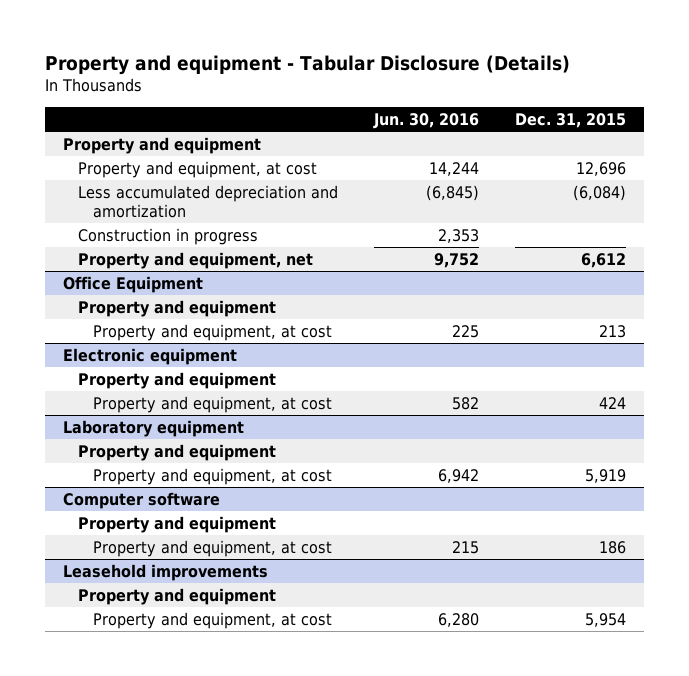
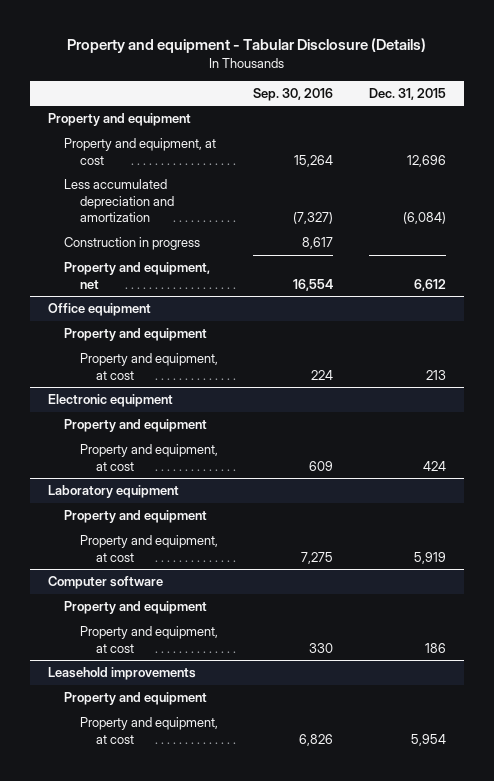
[372,113,479,130] Jun. 30, 2016 -> none
none -> [253,87,334,101] Sep. 30, 2016
[62,275,203,293] Office Equipment -> [48,303,152,317] Office equipment

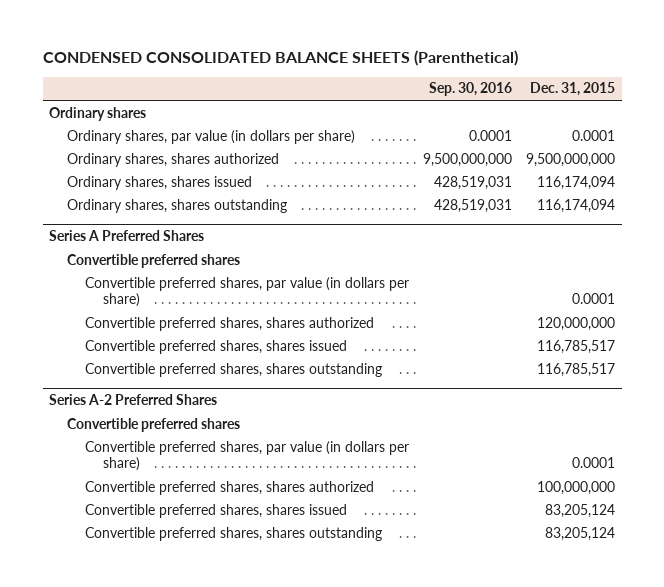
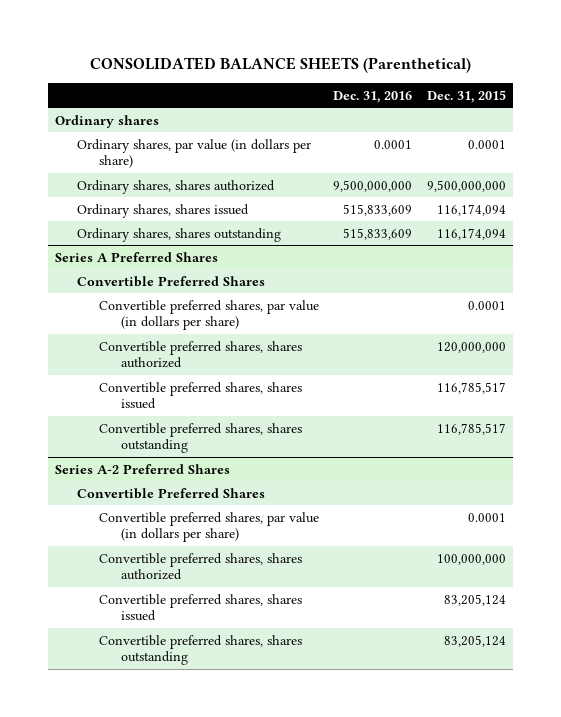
[42,50,518,67] CONDENSED CONSOLIDATED BALANCE SHEETS (Parenthetical) -> [89,57,471,74] CONSOLIDATED BALANCE SHEETS (Parenthetical)
[429,82,513,97] Sep. 30, 2016 -> none
none -> [333,90,413,103] Dec. 31, 2016
[67,253,241,268] Convertible preferred shares -> [77,275,266,287] Convertible Preferred Shares
[67,417,241,432] Convertible preferred shares -> [77,487,266,499] Convertible Preferred Shares

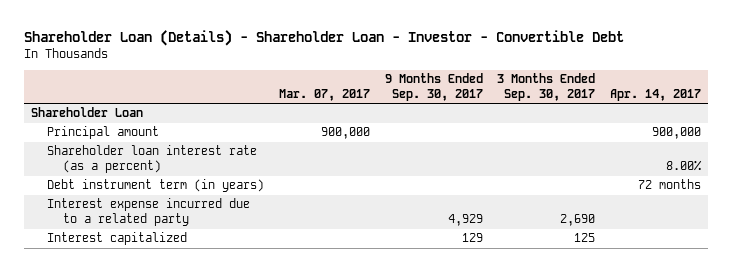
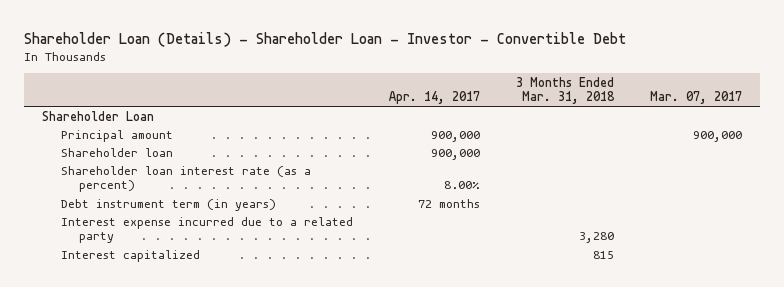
[384,72,483,101] 9 Months Ended Sep. 30, 2017 -> none
[497,72,596,101] 3 Months Ended Sep. 30, 2017 -> none
none -> [515,76,615,105] 3 Months Ended Mar. 31, 2018
none -> [60,147,173,157] Shareholder loan

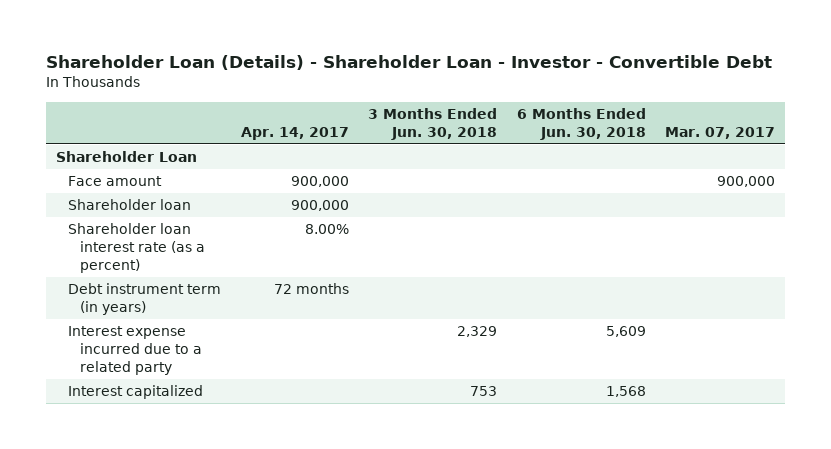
[515,76,615,105] 3 Months Ended Mar. 31, 2018 -> none
none -> [368,107,498,140] 3 Months Ended Jun. 30, 2018
none -> [516,107,646,140] 6 Months Ended Jun. 30, 2018
[60,129,173,142] Principal amount -> [68,176,163,187] Face amount

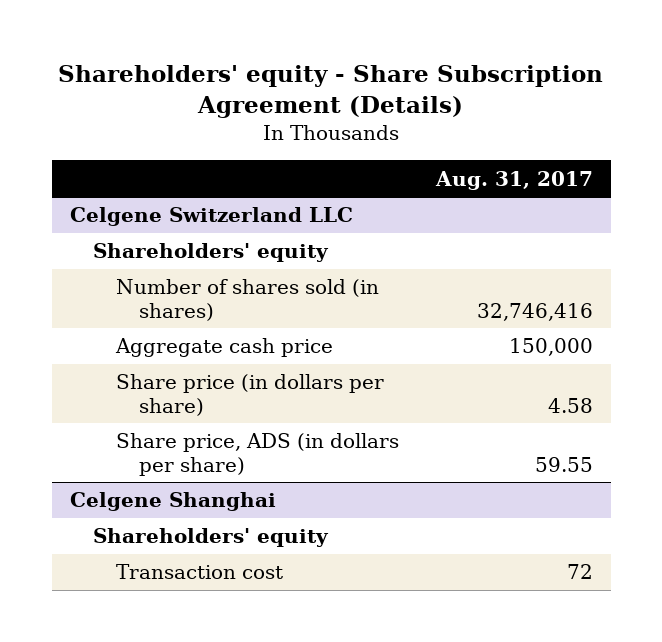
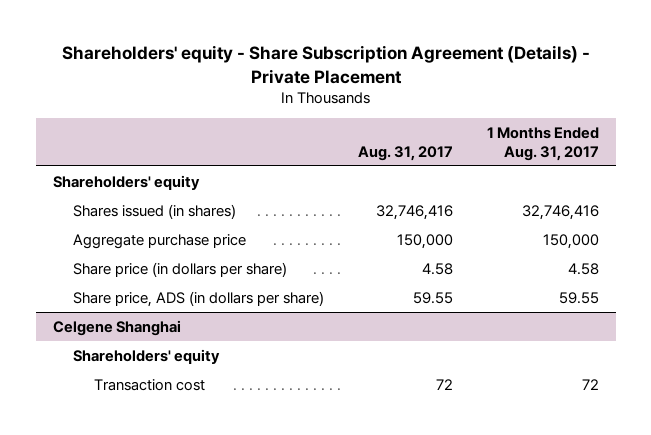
[58,65,604,119] Shareholders' equity - Share Subscription Agreement (Details) -> [61,45,590,84] Shareholders' equity - Share Subscription Agreement (Details) - Private Placement
none -> [486,126,599,161] 1 Months Ended Aug. 31, 2017
[69,207,353,227] Celgene Switzerland LLC -> none
[115,279,379,321] Number of shares sold (in shares) -> [73,203,237,219] Shares issued (in shares)
[114,338,333,358] Aggregate cash price -> [73,233,247,249] Aggregate purchase price

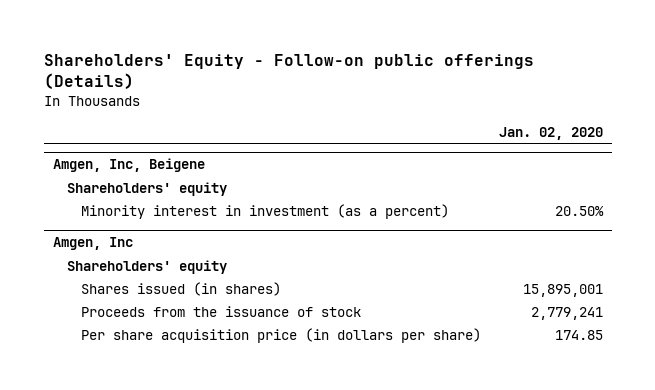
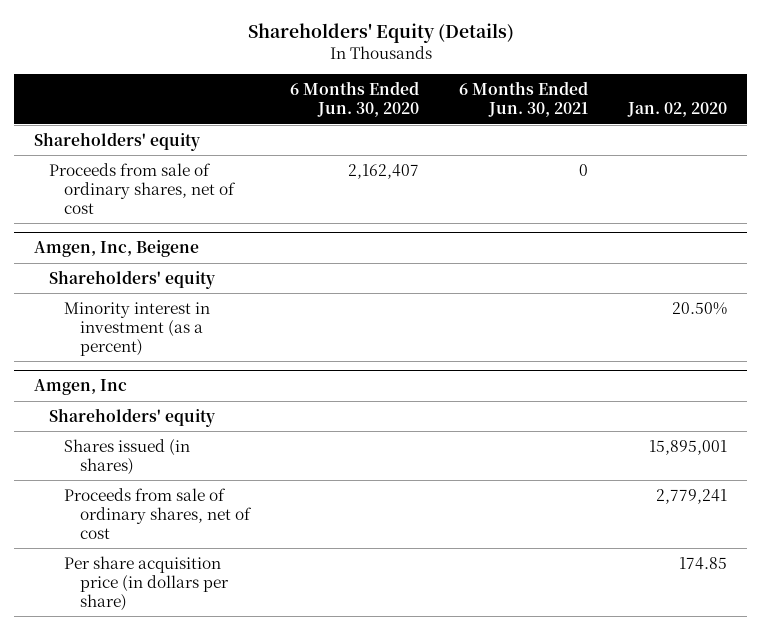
[43,53,534,90] Shareholders' Equity - Follow-on public offerings (Details) -> [247,23,514,44] Shareholders' Equity (Details)
none -> [289,81,419,117] 6 Months Ended Jun. 30, 2020
none -> [458,81,588,117] 6 Months Ended Jun. 30, 2021
none -> [34,131,201,151] Shareholders' equity
none -> [49,162,237,214] Proceeds from sale of ordinary shares, net of cost
[80,305,361,317] Proceeds from the issuance of stock -> [64,487,252,539] Proceeds from sale of ordinary shares, net of cost

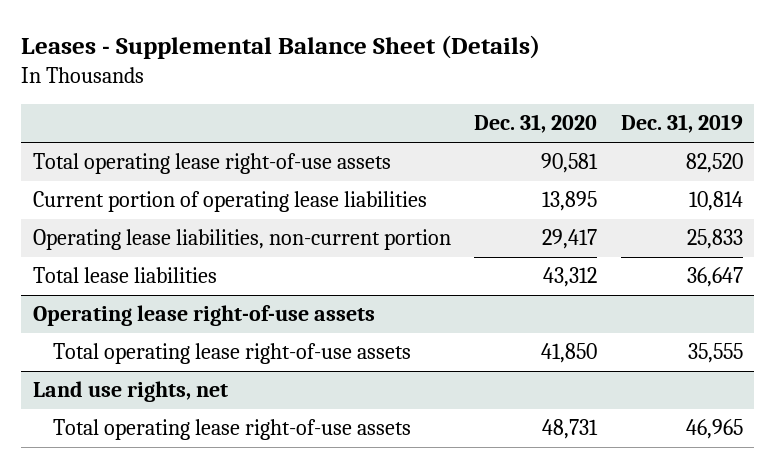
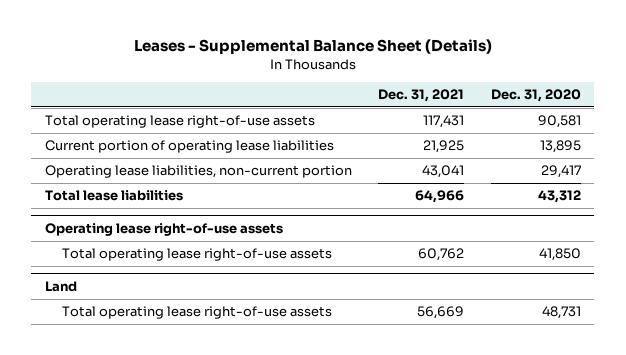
[620,114,743,134] Dec. 31, 2019 -> none
none -> [378,89,465,103] Dec. 31, 2021
[32,381,228,403] Land use rights, net -> [44,281,77,293] Land

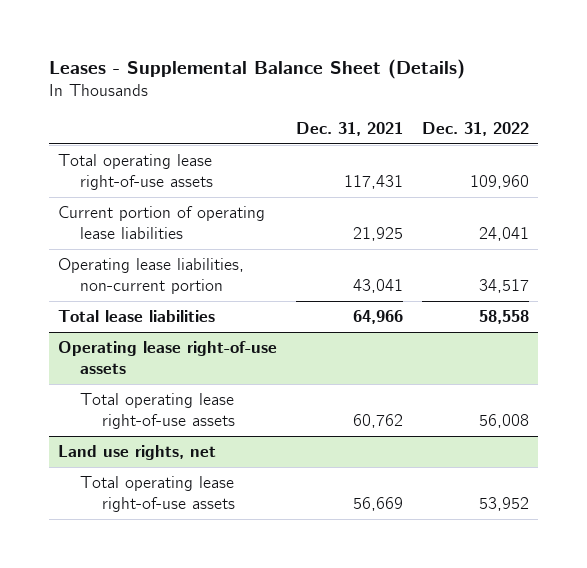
[490,89,581,103] Dec. 31, 2020 -> none
none -> [421,121,529,136] Dec. 31, 2022
[44,281,77,293] Land -> [58,445,217,461] Land use rights, net

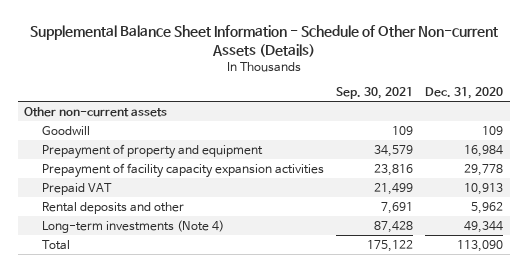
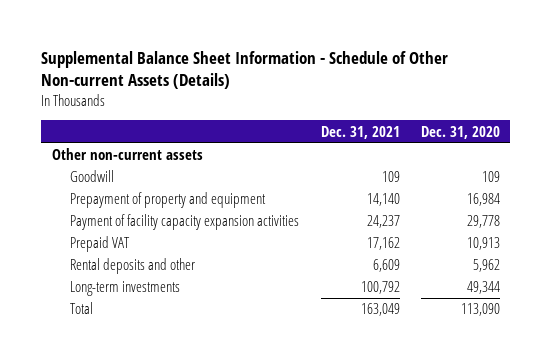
[336,87,414,100] Sep. 30, 2021 -> none
none -> [320,125,400,139] Dec. 31, 2021
[42,162,325,178] Prepayment of facility capacity expansion activities -> [70,214,300,231] Payment of facility capacity expansion activities
[42,219,225,233] Long-term investments (Note 4) -> [70,281,181,297] Long-term investments

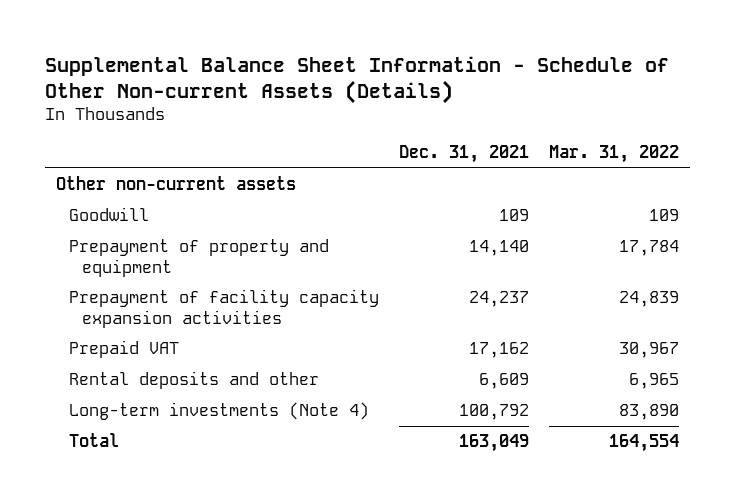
[420,125,500,139] Dec. 31, 2020 -> none
none -> [549,145,680,164] Mar. 31, 2022
[70,214,300,231] Payment of facility capacity expansion activities -> [68,289,379,328] Prepayment of facility capacity expansion activities
[70,281,181,297] Long-term investments -> [68,402,369,421] Long-term investments (Note 4)

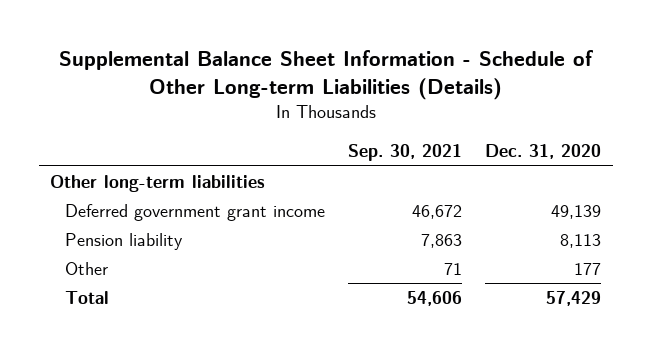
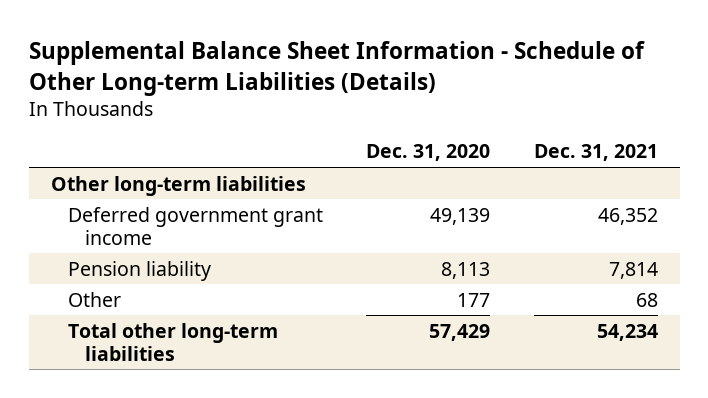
[348,144,463,162] Sep. 30, 2021 -> none
none -> [533,144,658,162] Dec. 31, 2021
[64,290,109,304] Total -> [67,322,278,361] Total other long-term liabilities

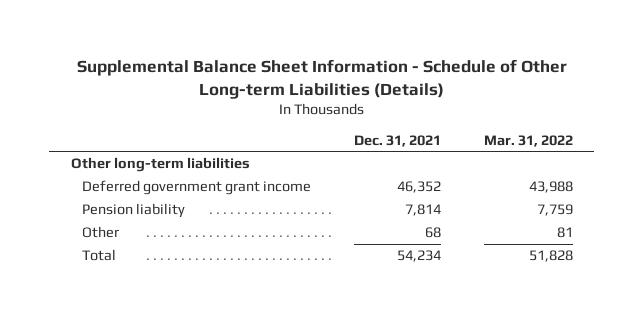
[366,144,491,162] Dec. 31, 2020 -> none
none -> [483,134,573,147] Mar. 31, 2022
[67,322,278,361] Total other long-term liabilities -> [81,248,116,261] Total

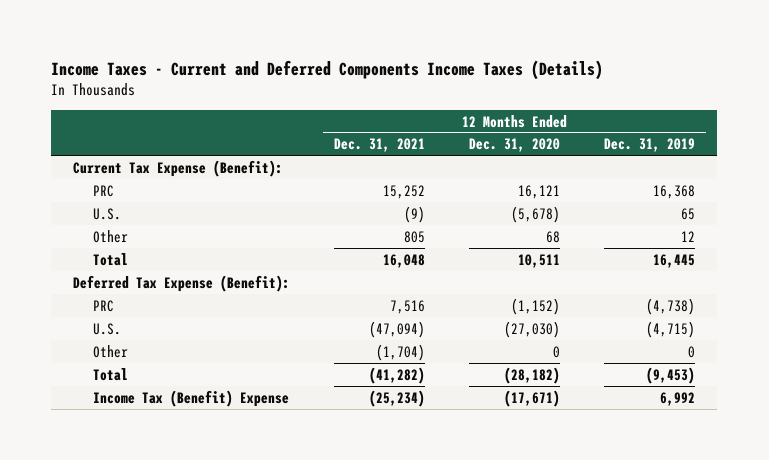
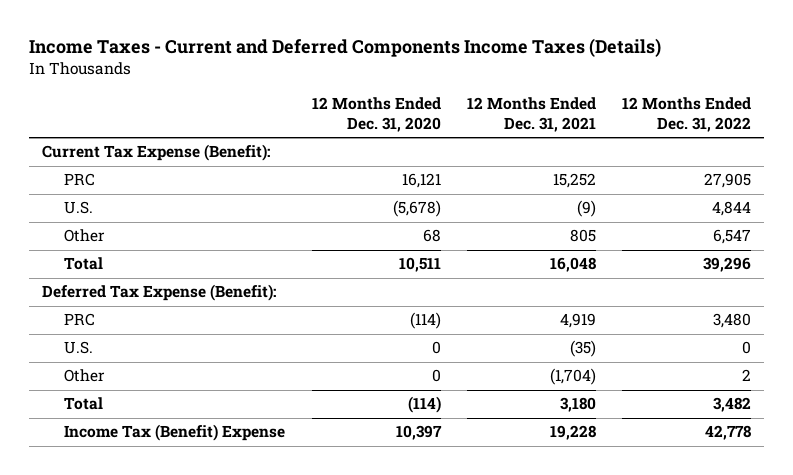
[604,138,696,153] Dec. 31, 2019 -> none
none -> [622,96,752,133] 12 Months Ended Dec. 31, 2022
[390,299,426,314] 7,516 -> [559,313,596,329] 4,919
[511,297,561,315] (1,152) -> [409,312,441,330] (114)
[369,320,426,338] (47,094) -> [569,340,596,358] (35)
[504,320,561,338] (27,030) -> [431,341,441,355] 0
[369,366,426,384] (41,282) -> [559,397,596,413] 3,180
[504,366,561,384] (28,182) -> [407,396,441,414] (114)
[369,389,426,407] (25,234) -> [549,425,596,441] 19,228
[504,389,561,407] (17,671) -> [395,425,442,441] 10,397

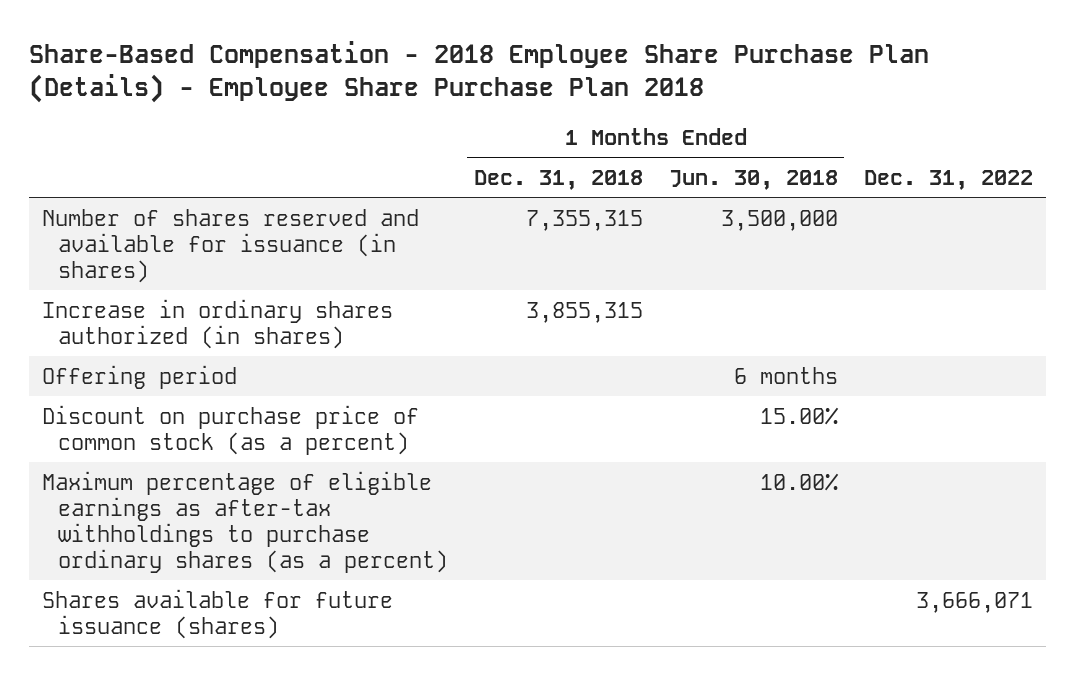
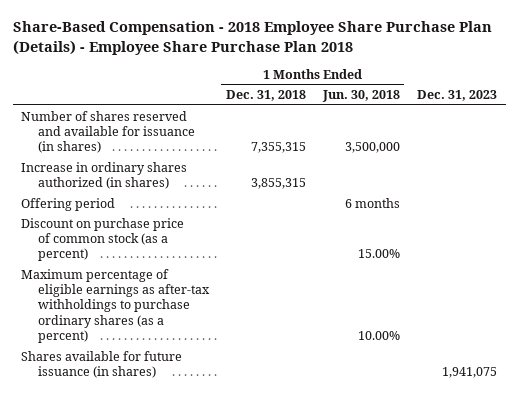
[864,169,1034,190] Dec. 31, 2022 -> none
none -> [416,89,497,101] Dec. 31, 2023
[42,588,394,639] Shares available for future issuance (shares) -> [21,350,183,378] Shares available for future issuance (in shares)

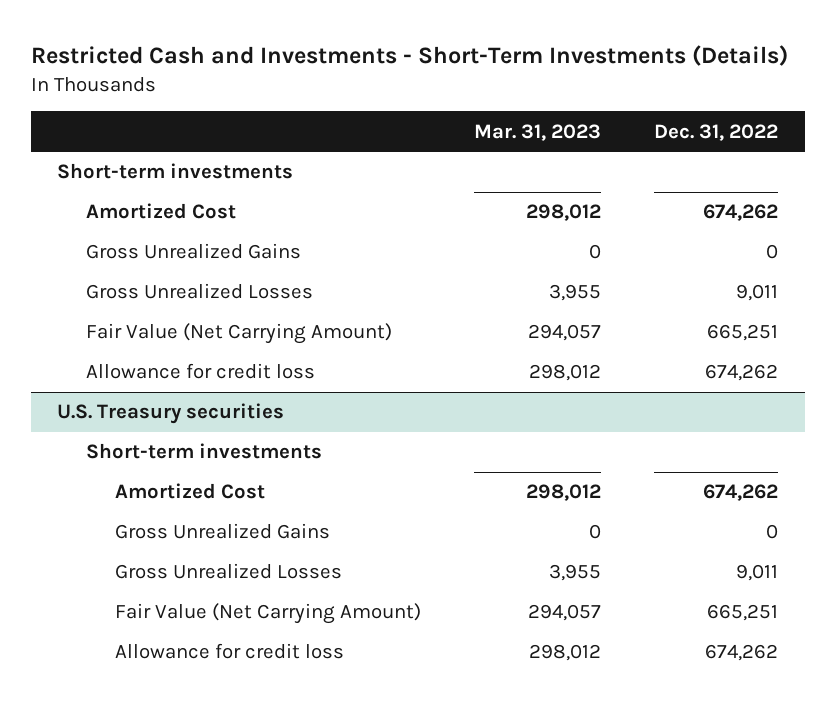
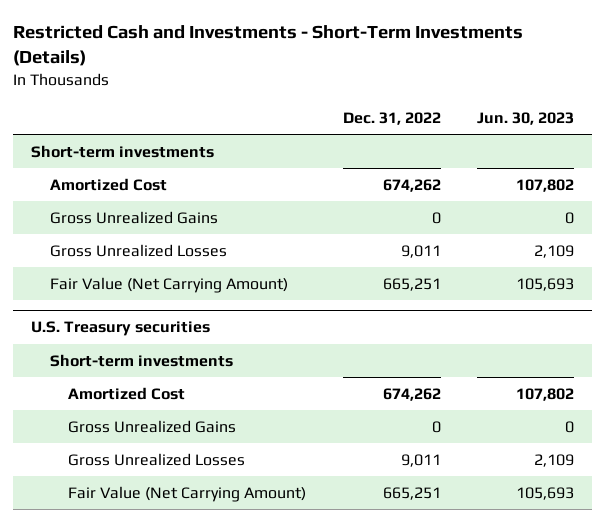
[474,123,602,141] Mar. 31, 2023 -> none
none -> [477,111,575,125] Jun. 30, 2023
[86,363,316,380] Allowance for credit loss -> none
[114,643,344,660] Allowance for credit loss -> none

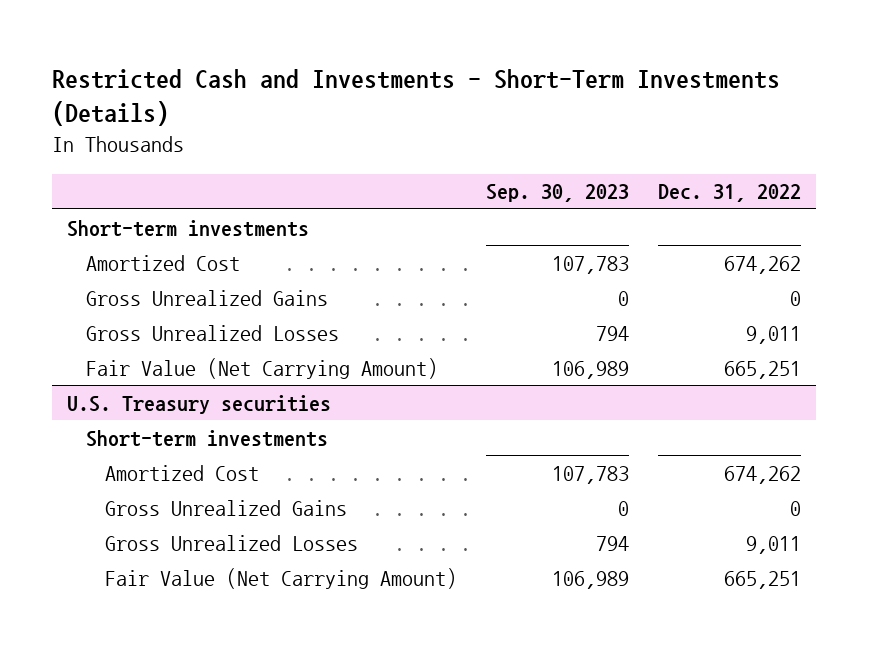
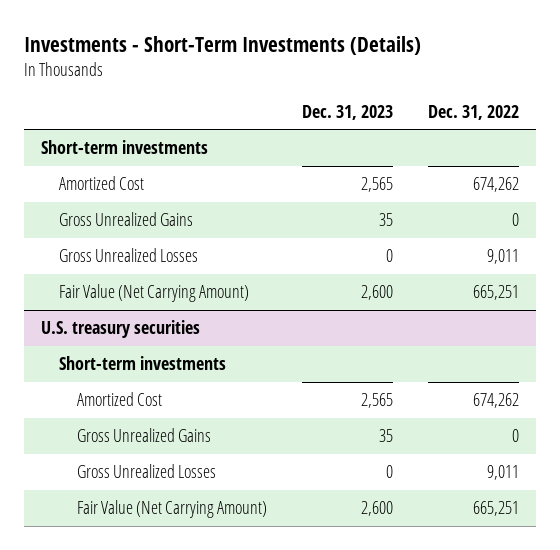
[52,68,781,127] Restricted Cash and Investments - Short-Term Investments (Details) -> [23,35,421,55] Investments - Short-Term Investments (Details)
[485,184,629,203] Sep. 30, 2023 -> none
none -> [301,104,393,120] Dec. 31, 2023
[67,394,332,414] U.S. Treasury securities -> [41,320,201,339] U.S. treasury securities

